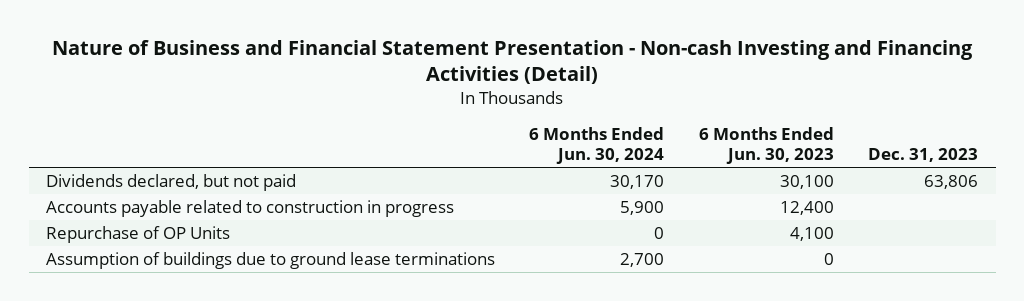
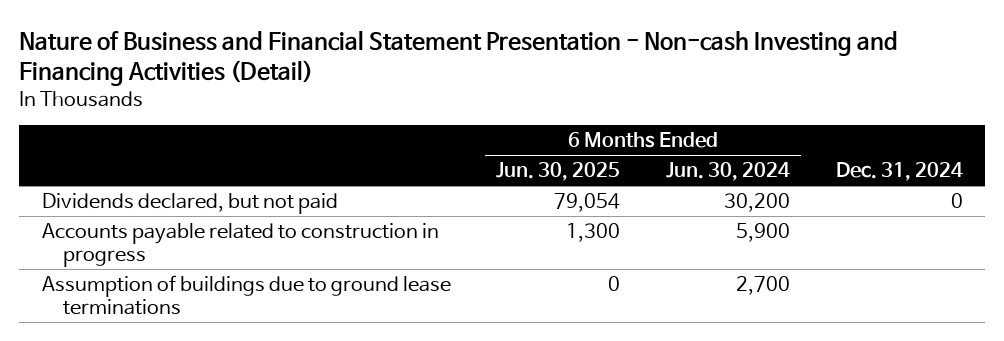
[698,126,834,165] 6 Months Ended Jun. 30, 2023 -> none
[868,148,979,163] Dec. 31, 2023 -> none
none -> [496,162,621,182] Jun. 30, 2025
none -> [835,162,963,182] Dec. 31, 2024
[610,175,665,190] 30,170 -> [724,193,791,213] 30,200
[45,226,230,244] Repurchase of OP Units -> none

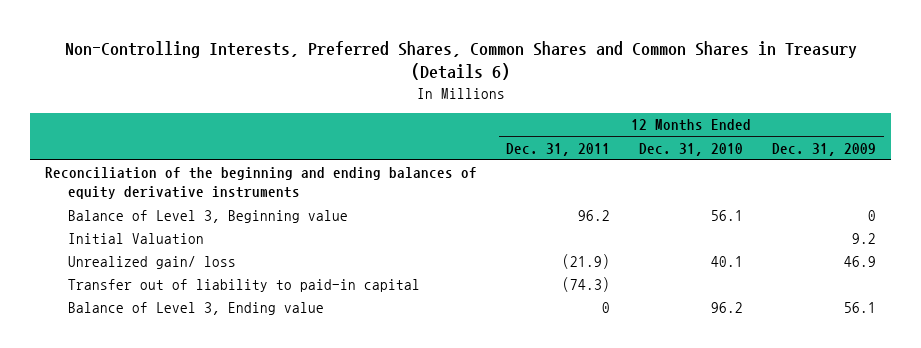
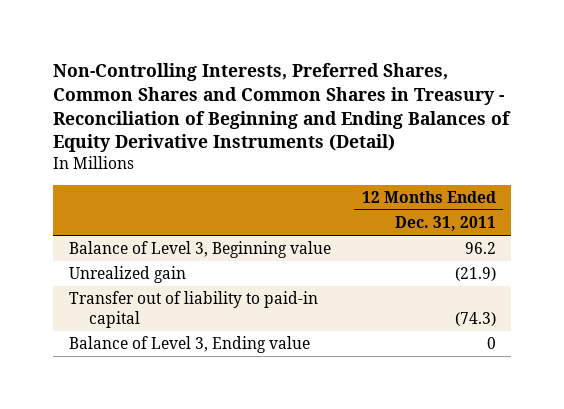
[64,40,857,81] Non-Controlling Interests, Preferred Shares, Common Shares and Common Shares in Treasury (Details 6) -> [53,62,512,153] Non-Controlling Interests, Preferred Shares, Common Shares and Common Shares in Treasury - Reconciliation of Beginning and Ending Balances of Equity Derivative Instruments (Detail)
[639,142,744,156] Dec. 31, 2010 -> none
[772,142,877,156] Dec. 31, 2009 -> none
[44,166,477,199] Reconciliation of the beginning and ending balances of equity derivative instruments -> none
[67,232,204,244] Initial Valuation -> none
[67,255,236,269] Unrealized gain/ loss -> [68,266,186,284] Unrealized gain

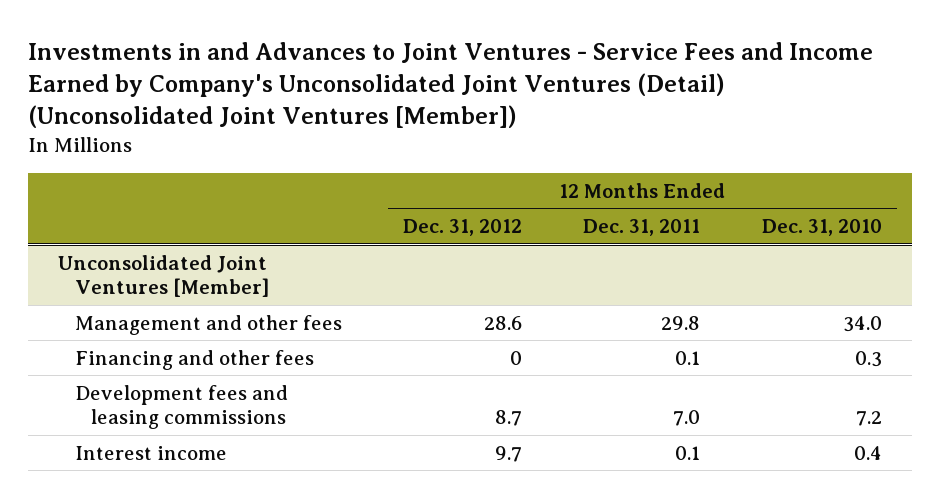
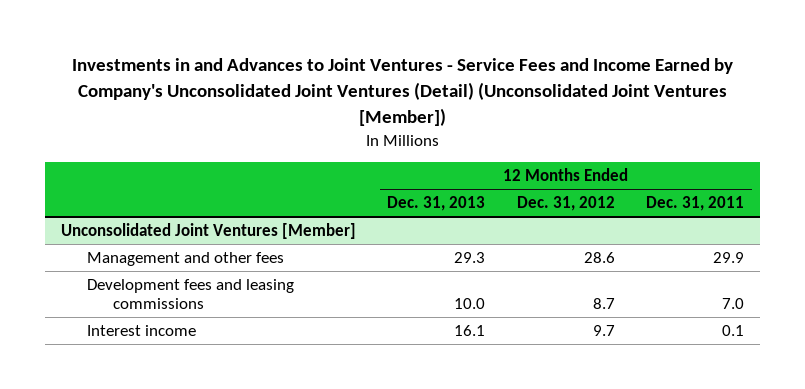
[761,219,882,237] Dec. 31, 2010 -> none
none -> [387,196,486,212] Dec. 31, 2013
[74,349,314,370] Financing and other fees -> none
[661,315,701,330] 29.8 -> [713,251,745,263] 29.9

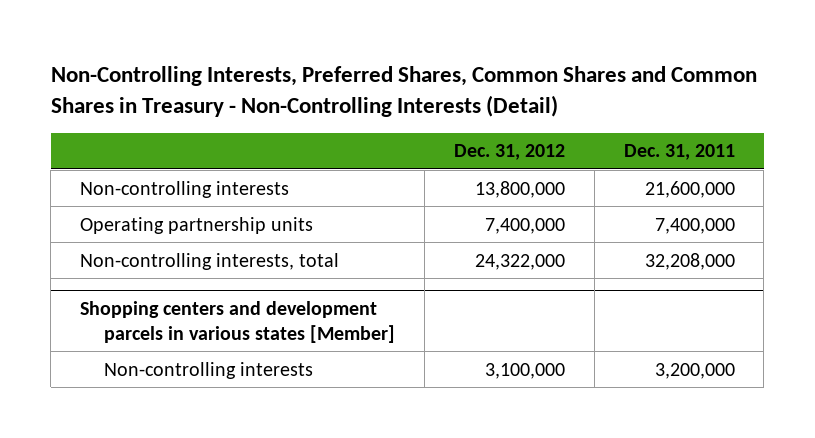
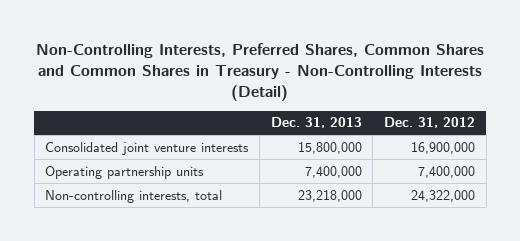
[623,144,735,161] Dec. 31, 2011 -> none
none -> [270,117,362,129] Dec. 31, 2013
[80,180,290,198] Non-controlling interests -> none
none -> [45,141,250,155] Consolidated joint venture interests
[80,300,396,343] Shopping centers and development parcels in various states [Member] -> none
[104,361,314,379] Non-controlling interests -> none

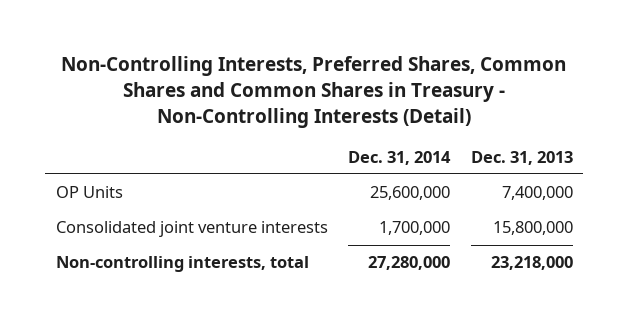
[383,117,475,129] Dec. 31, 2012 -> none
none -> [348,150,452,165] Dec. 31, 2014
none -> [55,186,123,199] OP Units
[45,165,205,179] Operating partnership units -> none

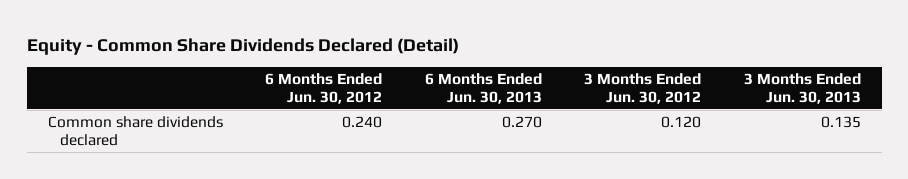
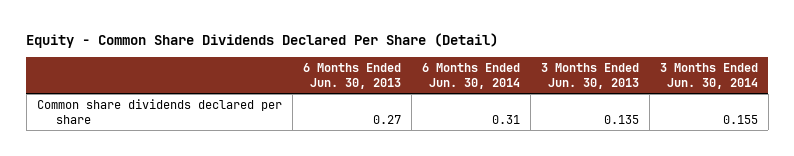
[26,37,459,55] Equity - Common Share Dividends Declared (Detail) -> [26,33,499,49] Equity - Common Share Dividends Declared Per Share (Detail)
[265,72,383,105] 6 Months Ended Jun. 30, 2012 -> none
[584,72,702,105] 3 Months Ended Jun. 30, 2012 -> none
none -> [421,63,520,90] 6 Months Ended Jun. 30, 2014
none -> [659,63,758,90] 3 Months Ended Jun. 30, 2014
[47,115,223,147] Common share dividends declared -> [36,98,282,125] Common share dividends declared per share
[501,115,542,128] 0.270 -> [372,115,401,125] 0.27

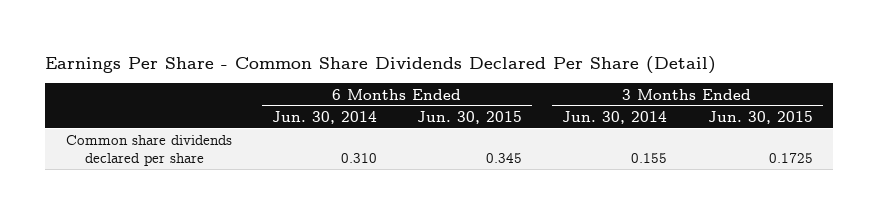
[26,33,499,49] Equity - Common Share Dividends Declared Per Share (Detail) -> [45,55,717,74] Earnings Per Share - Common Share Dividends Declared Per Share (Detail)
[302,63,401,90] 6 Months Ended Jun. 30, 2013 -> none
[540,63,639,90] 3 Months Ended Jun. 30, 2013 -> none
none -> [417,111,523,125] Jun. 30, 2015
none -> [707,111,813,125] Jun. 30, 2015
[491,115,520,125] 0.31 -> [340,153,377,164] 0.310

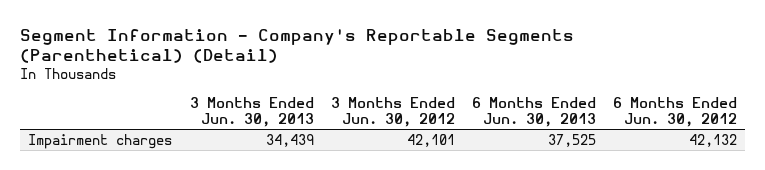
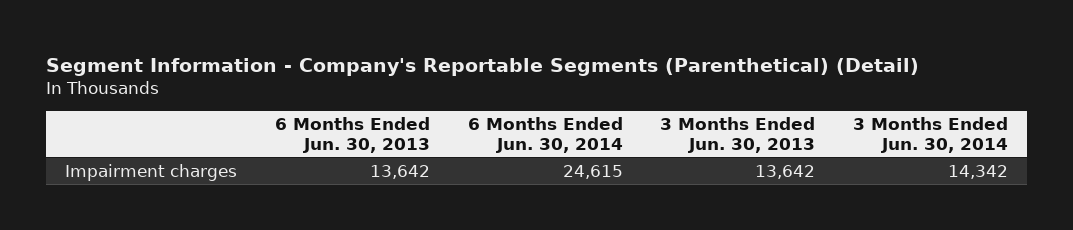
[330,96,455,128] 3 Months Ended Jun. 30, 2012 -> none
[612,96,737,128] 6 Months Ended Jun. 30, 2012 -> none
none -> [467,117,623,153] 6 Months Ended Jun. 30, 2014
none -> [852,117,1008,153] 3 Months Ended Jun. 30, 2014
[265,134,314,148] 34,439 -> [755,165,816,180] 13,642
[547,134,596,148] 37,525 -> [369,165,430,180] 13,642

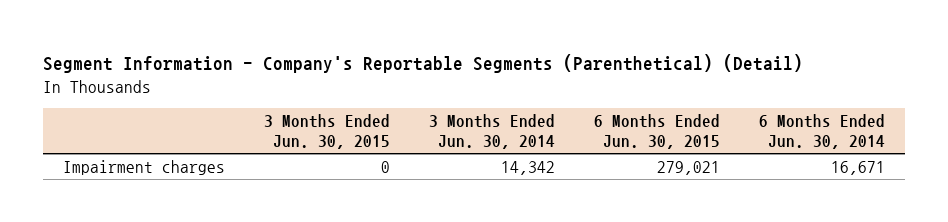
[274,117,430,153] 6 Months Ended Jun. 30, 2013 -> none
[660,117,816,153] 3 Months Ended Jun. 30, 2013 -> none
none -> [263,113,390,150] 3 Months Ended Jun. 30, 2015
none -> [594,113,721,150] 6 Months Ended Jun. 30, 2015
[562,165,623,180] 24,615 -> [831,160,886,175] 16,671

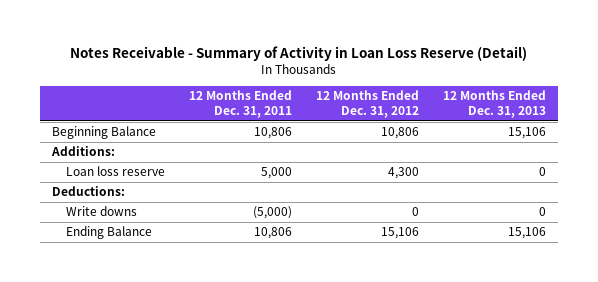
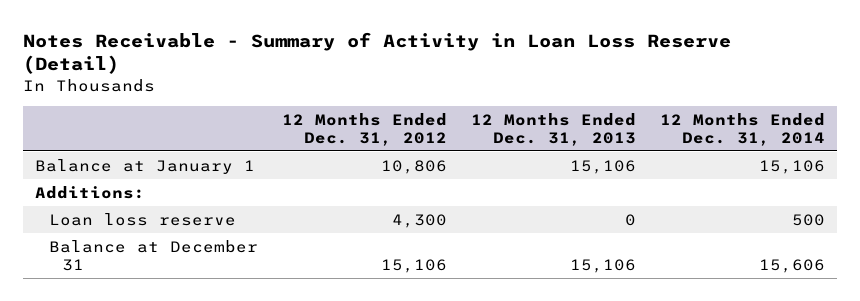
[189,90,293,119] 12 Months Ended Dec. 31, 2011 -> none
none -> [659,112,825,146] 12 Months Ended Dec. 31, 2014
[51,126,156,140] Beginning Balance -> [34,158,255,174] Balance at January 1
[51,186,125,197] Deductions: -> none
[66,206,138,217] Write downs -> none
[66,226,153,240] Ending Balance -> [48,239,258,271] Balance at December 31

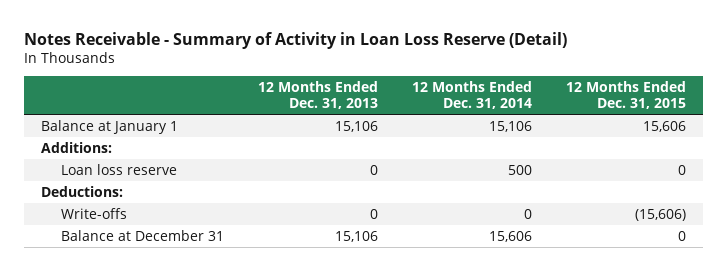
[281,112,447,146] 12 Months Ended Dec. 31, 2012 -> none
none -> [566,80,687,109] 12 Months Ended Dec. 31, 2015
none -> [41,185,124,197] Deductions:
none -> [60,207,127,219] Write-offs

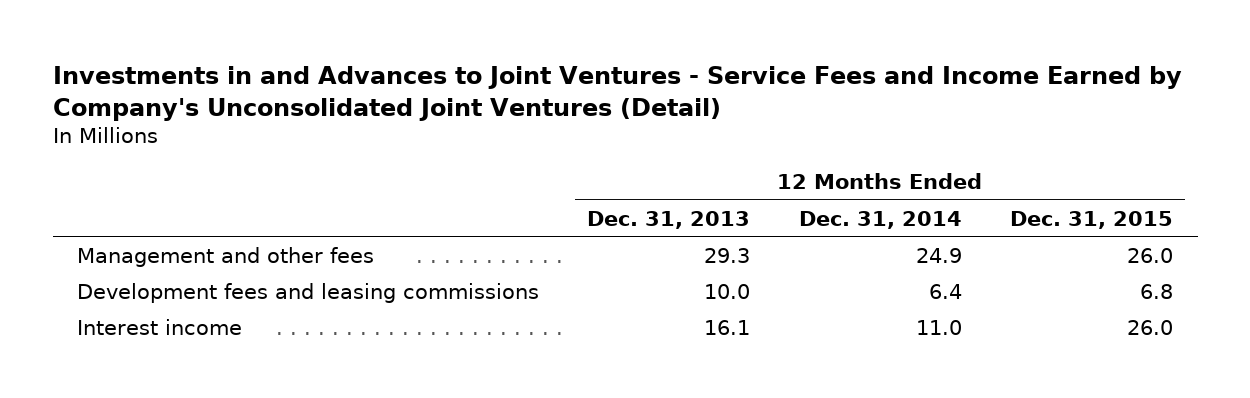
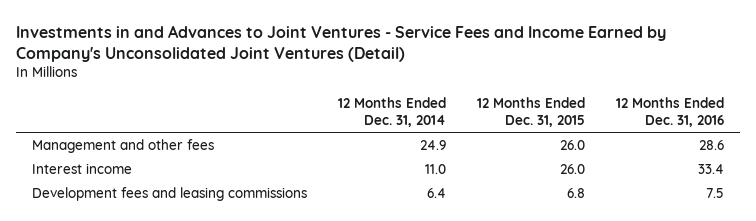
[587,210,751,229] Dec. 31, 2013 -> none
none -> [616,97,725,128] 12 Months Ended Dec. 31, 2016
[77,282,540,303] Development fees and leasing commissions -> [31,187,307,202] Development fees and leasing commissions

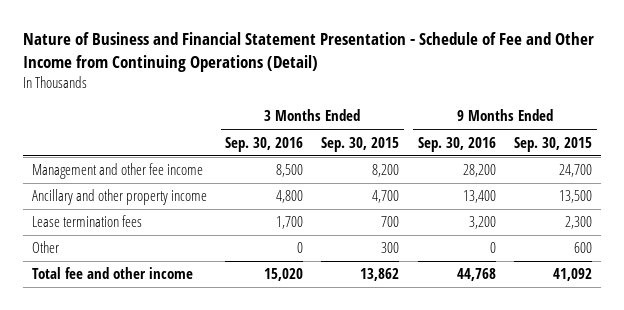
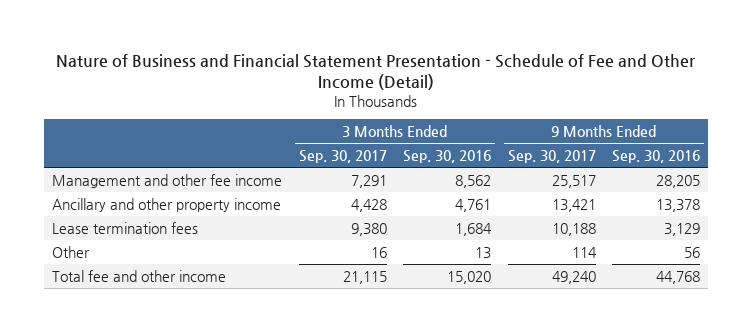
[22,32,594,73] Nature of Business and Financial Statement Presentation - Schedule of Fee and Other Income from Continuing Operations (Detail) -> [56,53,696,90] Nature of Business and Financial Statement Presentation - Schedule of Fee and Other Income (Detail)
[321,136,400,152] Sep. 30, 2015 -> none
[514,136,593,152] Sep. 30, 2015 -> none
none -> [298,150,387,164] Sep. 30, 2017
none -> [507,150,596,164] Sep. 30, 2017
[276,164,304,178] 8,500 -> [455,174,492,188] 8,562
[462,164,496,178] 28,200 -> [656,174,701,188] 28,205
[276,190,304,204] 4,800 -> [455,198,492,212] 4,761
[462,190,496,204] 13,400 -> [656,198,701,212] 13,378
[276,216,304,230] 1,700 -> [455,222,493,236] 1,684
[468,216,496,230] 3,200 -> [664,222,701,236] 3,129
[297,242,304,254] 0 -> [475,246,492,259] 13
[489,242,496,254] 0 -> [684,246,701,258] 56

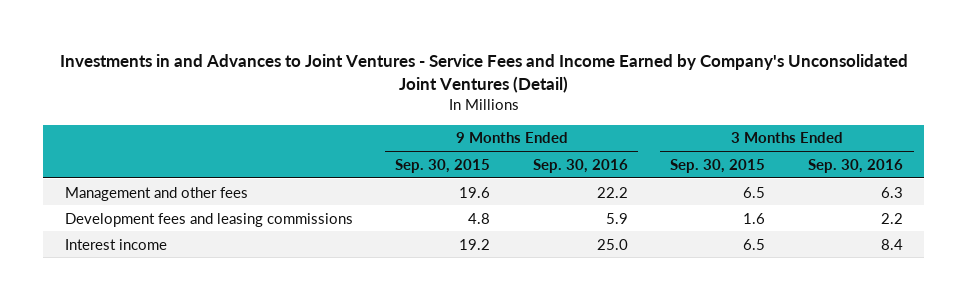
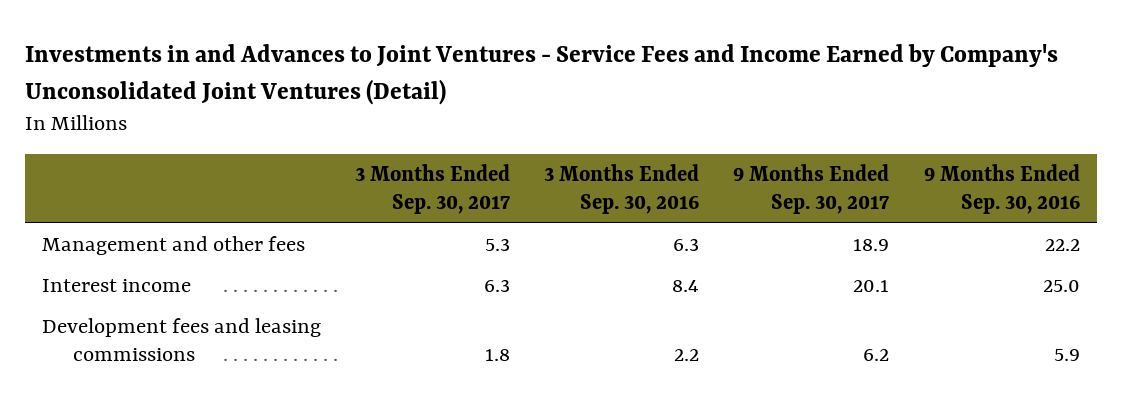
[395,158,491,173] Sep. 30, 2015 -> none
[670,158,766,173] Sep. 30, 2015 -> none
none -> [355,164,511,214] 3 Months Ended Sep. 30, 2017
none -> [733,164,890,214] 9 Months Ended Sep. 30, 2017
[64,212,353,227] Development fees and leasing commissions -> [42,318,322,361] Development fees and leasing commissions

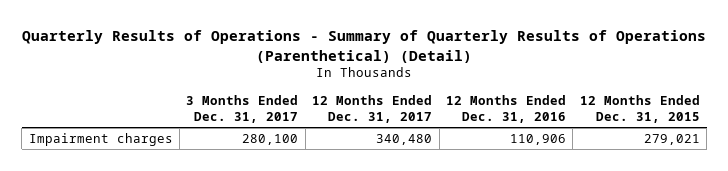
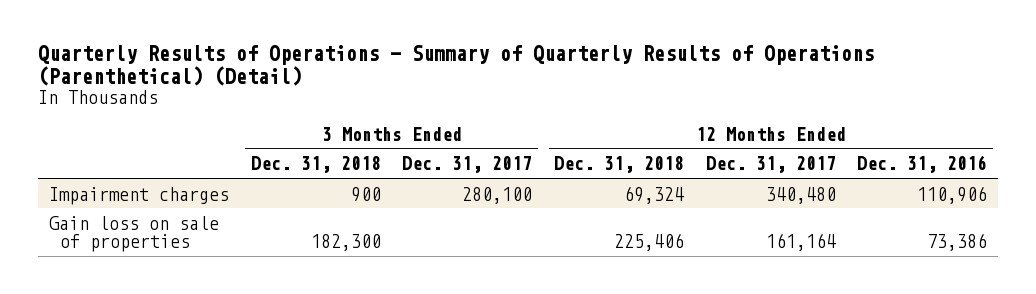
[579,94,700,124] 12 Months Ended Dec. 31, 2015 -> none
none -> [250,156,381,174] Dec. 31, 2018
none -> [553,156,684,174] Dec. 31, 2018
none -> [49,215,220,253] Gain loss on sale of properties

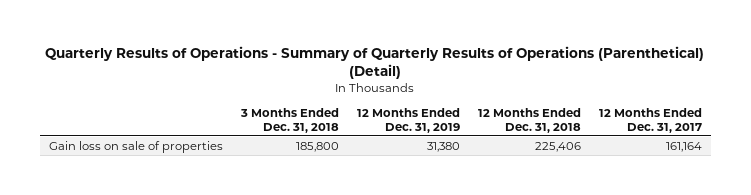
[402,156,533,174] Dec. 31, 2017 -> none
[857,155,988,174] Dec. 31, 2016 -> none
none -> [356,107,460,134] 12 Months Ended Dec. 31, 2019
[49,186,230,205] Impairment charges -> none
[310,234,381,252] 182,300 -> [295,141,339,152] 185,800

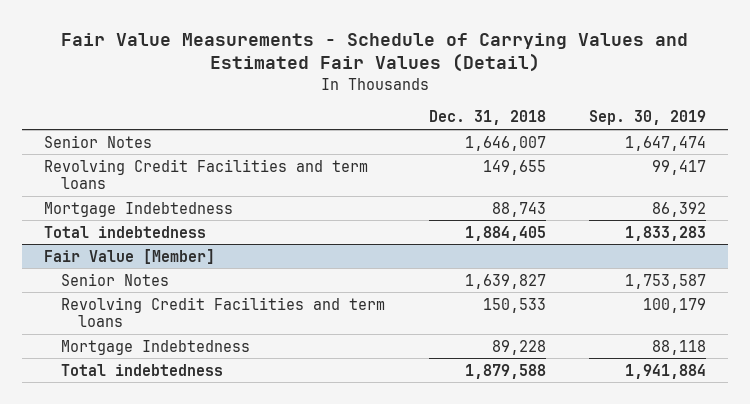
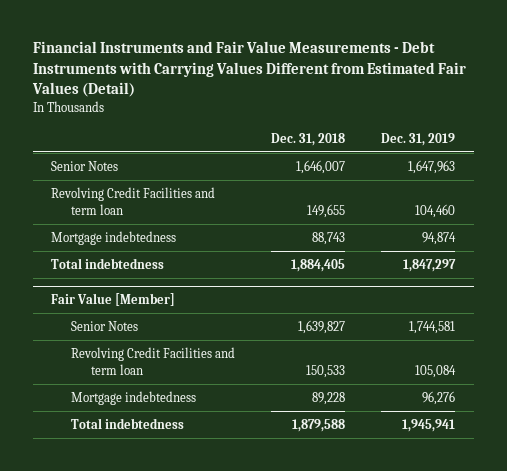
[60,32,688,73] Fair Value Measurements - Schedule of Carrying Values and Estimated Fair Values (Detail) -> [32,41,467,98] Financial Instruments and Fair Value Measurements - Debt Instruments with Carrying Values Different from Estimated Fair Values (Detail)
[589,110,707,126] Sep. 30, 2019 -> none
none -> [381,132,456,146] Dec. 31, 2019
[43,158,368,190] Revolving Credit Facilities and term loans -> [51,186,216,215] Revolving Credit Facilities and term loan
[43,201,233,217] Mortgage Indebtedness -> [51,230,177,245] Mortgage indebtedness
[61,296,386,328] Revolving Credit Facilities and term loans -> [70,346,235,375] Revolving Credit Facilities and term loan
[61,339,251,355] Mortgage Indebtedness -> [70,390,196,405] Mortgage indebtedness

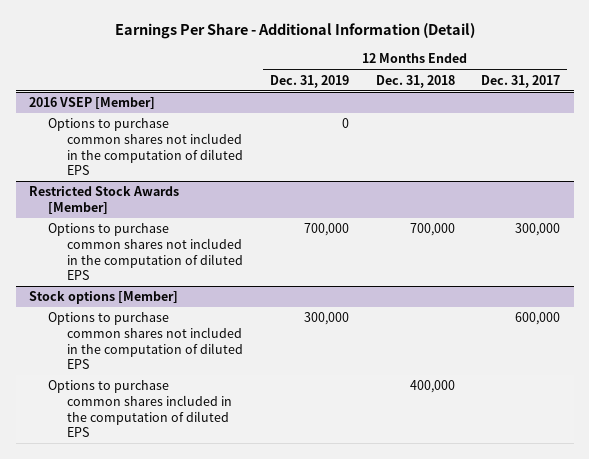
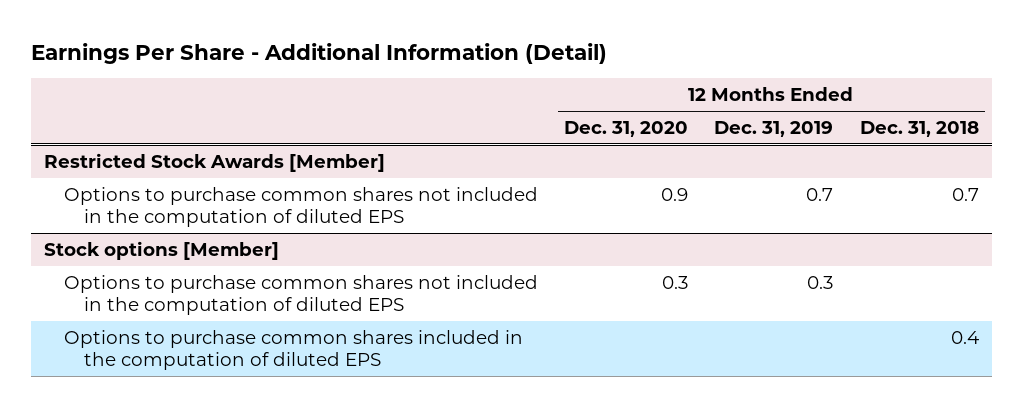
[481,74,561,88] Dec. 31, 2017 -> none
none -> [564,120,689,137] Dec. 31, 2020
[29,97,156,110] 2016 VSEP [Member] -> none
[48,118,244,176] Options to purchase common shares not included in the computation of diluted EPS -> none
[303,223,349,237] 700,000 -> [806,187,834,201] 0.7
[409,223,455,237] 700,000 -> [951,187,979,201] 0.7
[303,312,349,326] 300,000 -> [807,275,834,289] 0.3
[409,380,455,394] 400,000 -> [950,330,979,344] 0.4

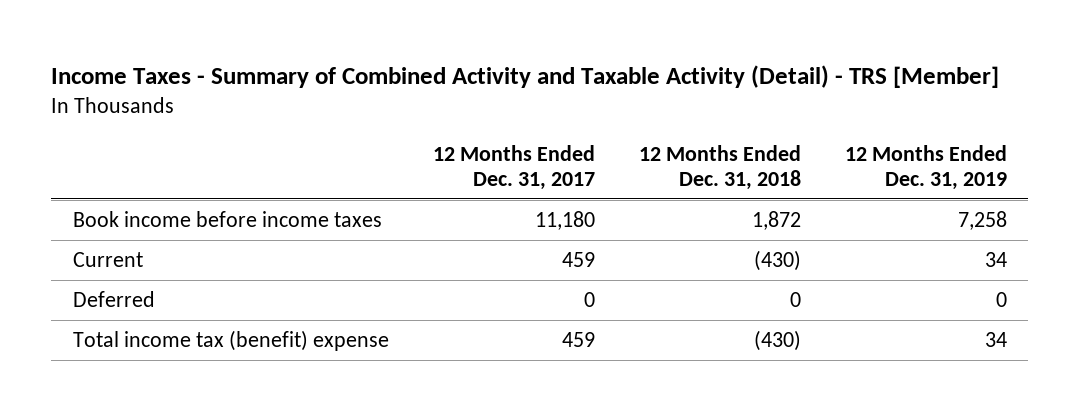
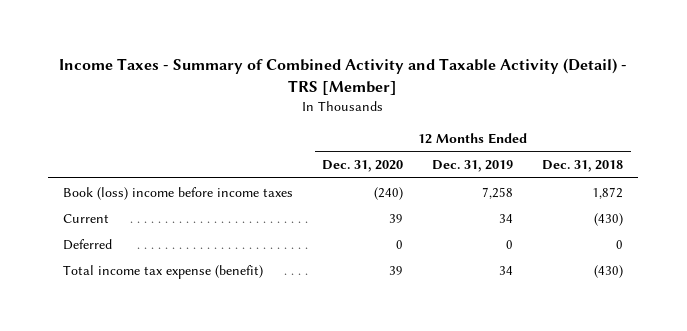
[432,144,595,190] 12 Months Ended Dec. 31, 2017 -> none
none -> [322,160,404,173] Dec. 31, 2020
[72,210,382,227] Book income before income taxes -> [63,186,294,200] Book (loss) income before income taxes
[72,329,389,351] Total income tax (benefit) expense -> [63,264,264,279] Total income tax expense (benefit)

